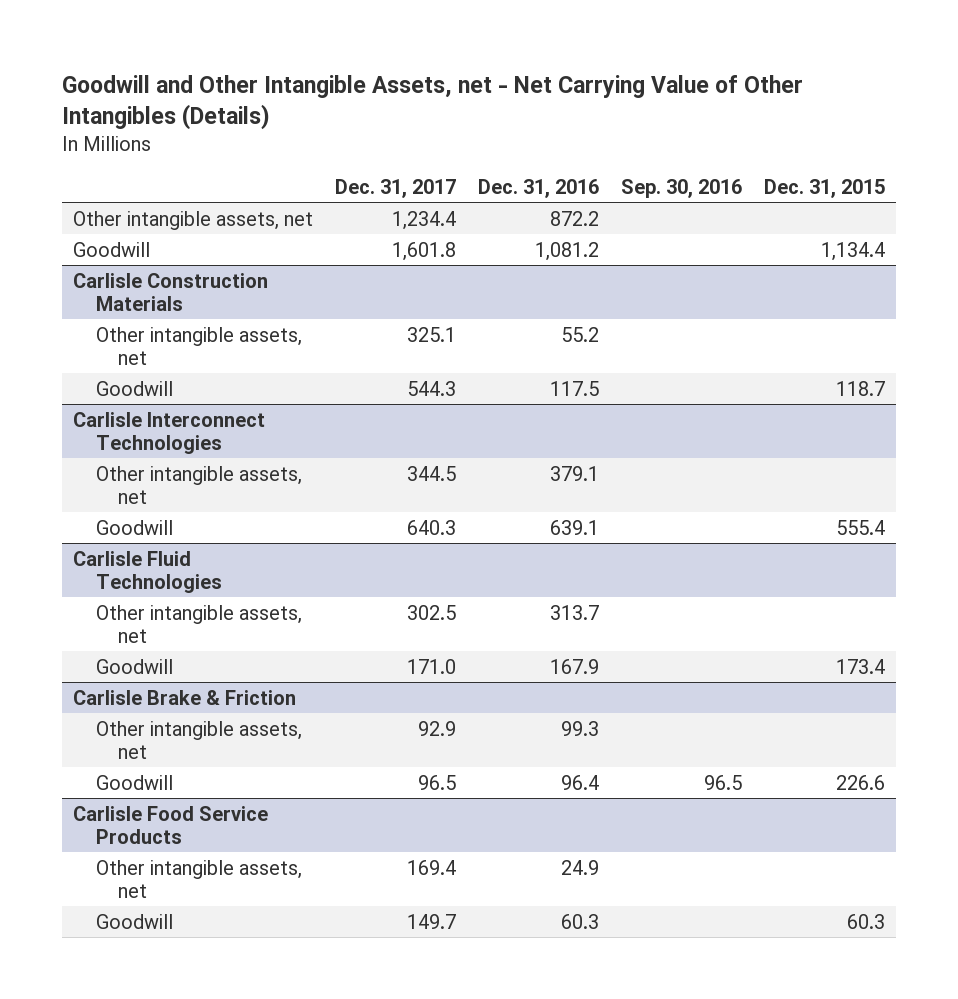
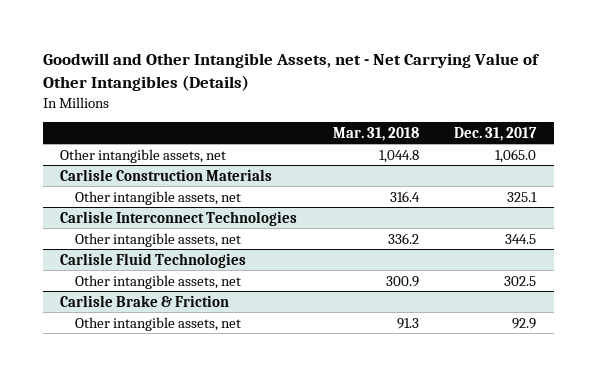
[478,178,600,198] Dec. 31, 2016 -> none
[620,178,742,198] Sep. 30, 2016 -> none
[763,178,885,198] Dec. 31, 2015 -> none
none -> [332,126,419,141] Mar. 31, 2018
[73,241,151,257] Goodwill -> none
[392,210,457,230] 1,234.4 -> [495,148,537,163] 1,065.0
[95,380,173,396] Goodwill -> none
[95,519,173,535] Goodwill -> none
[95,658,173,674] Goodwill -> none
[95,774,173,790] Goodwill -> none
[73,805,269,844] Carlisle Food Service Products -> none
[95,859,302,898] Other intangible assets, net -> none
[95,913,173,929] Goodwill -> none

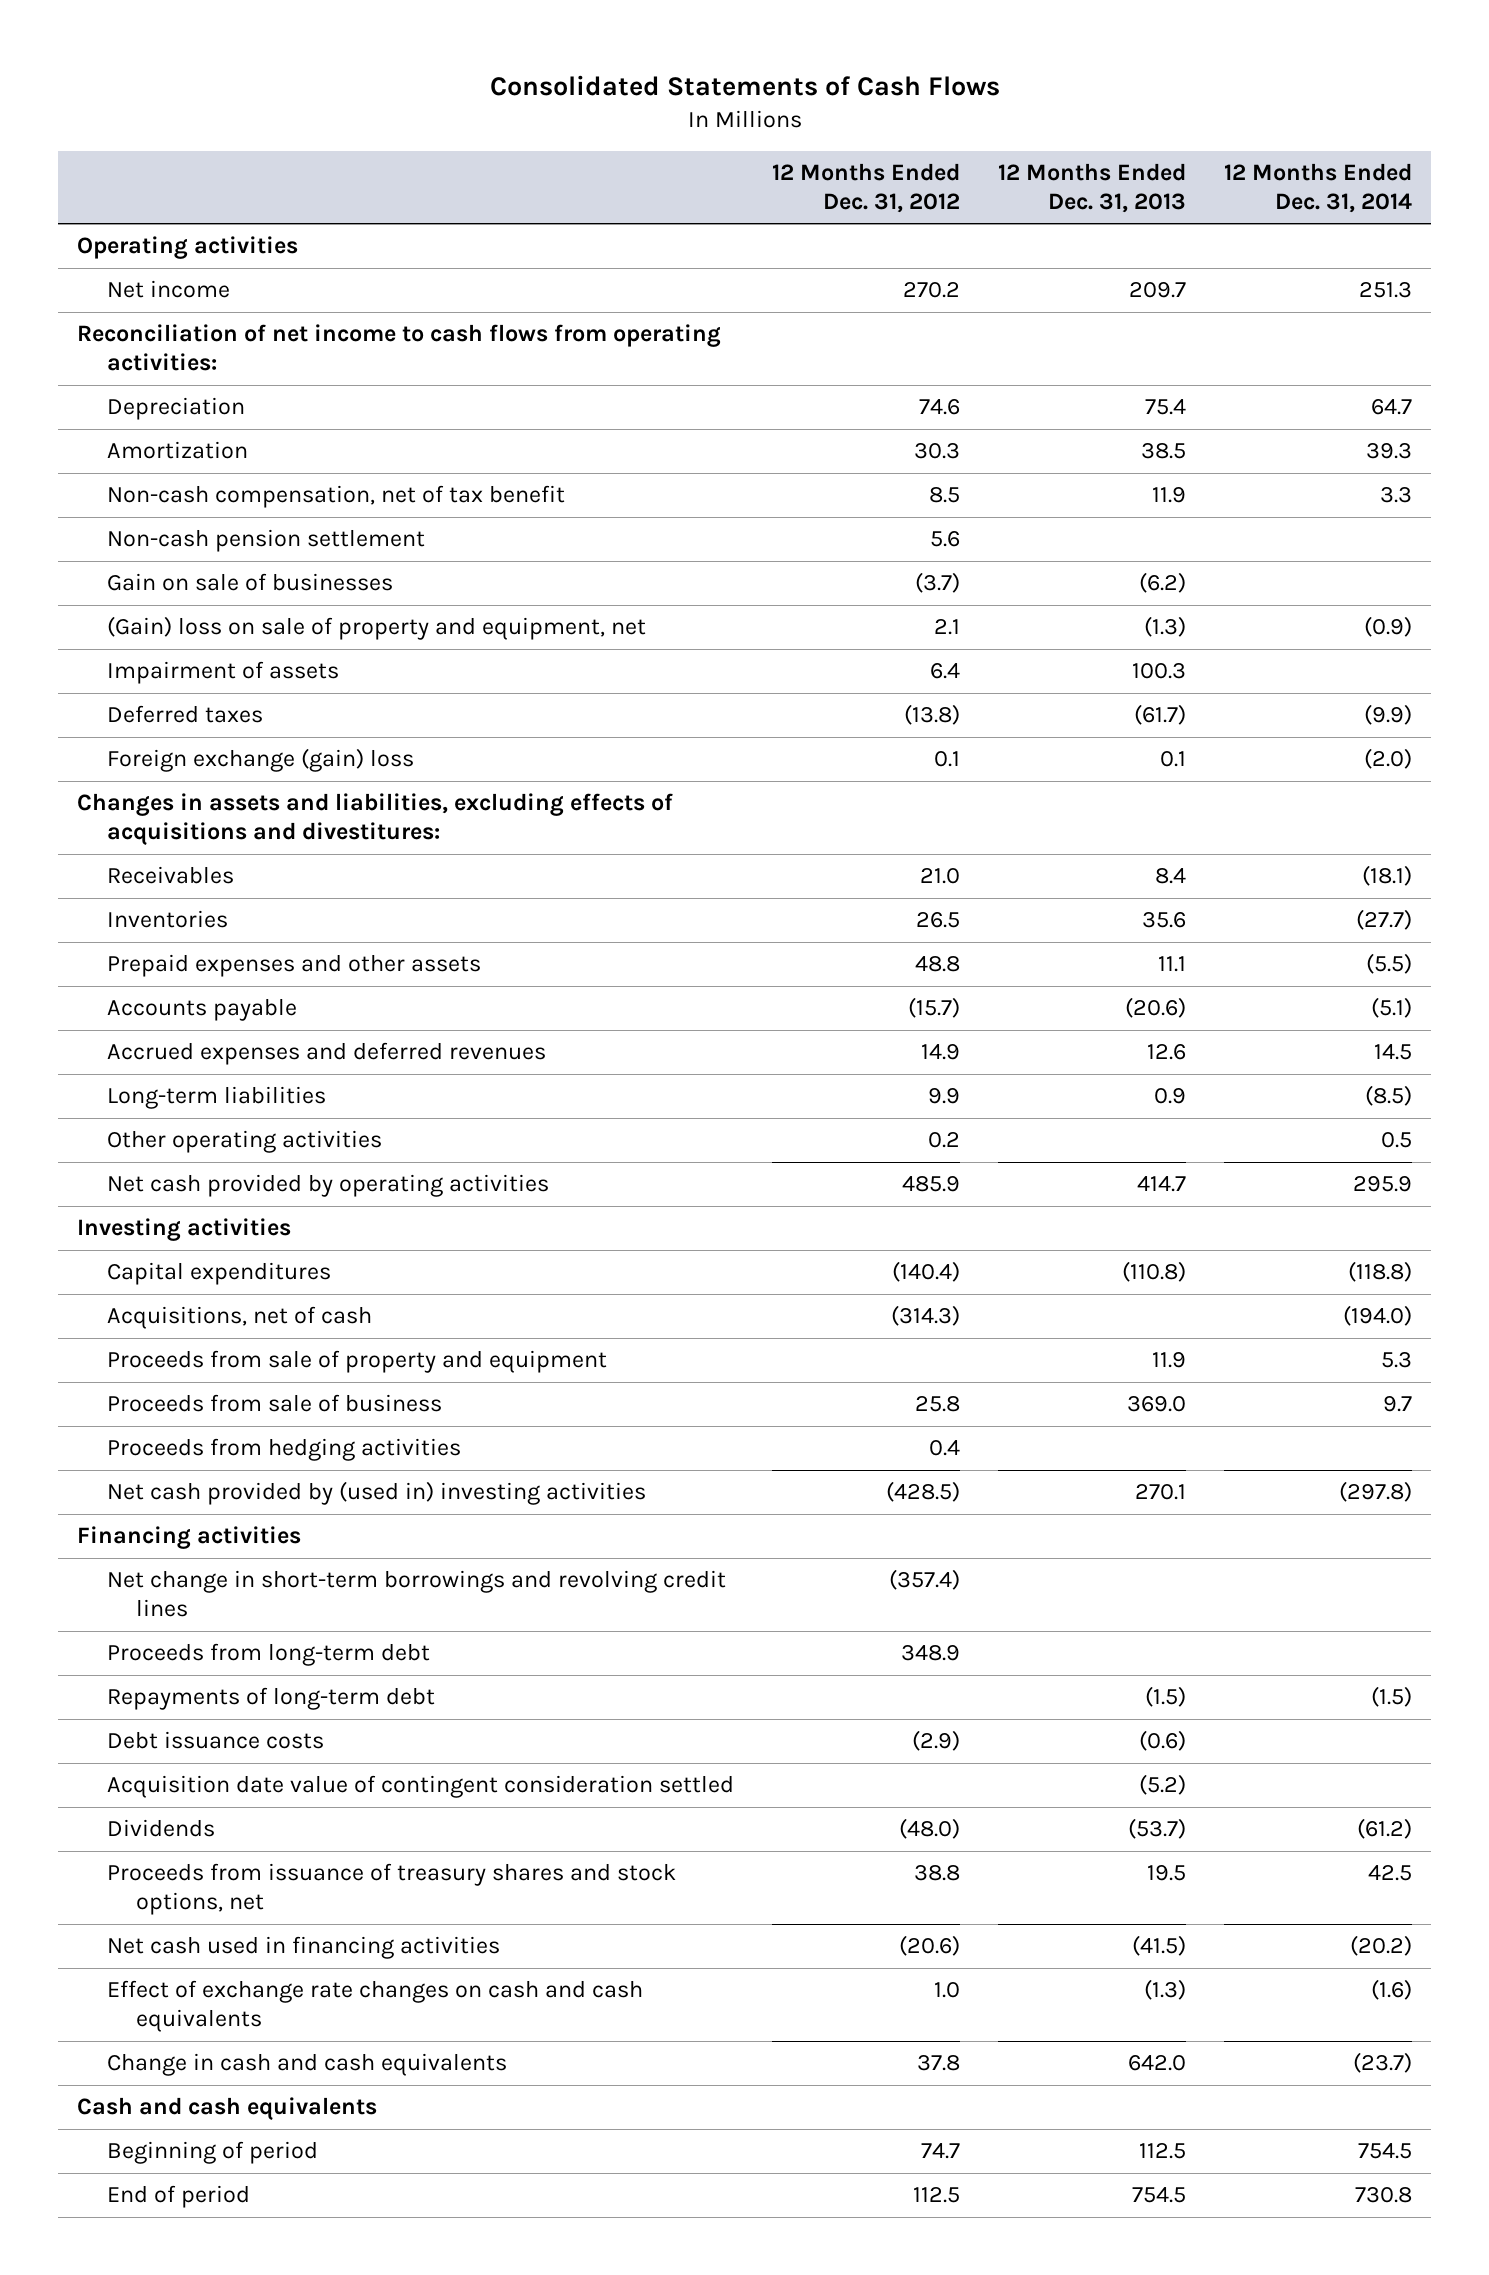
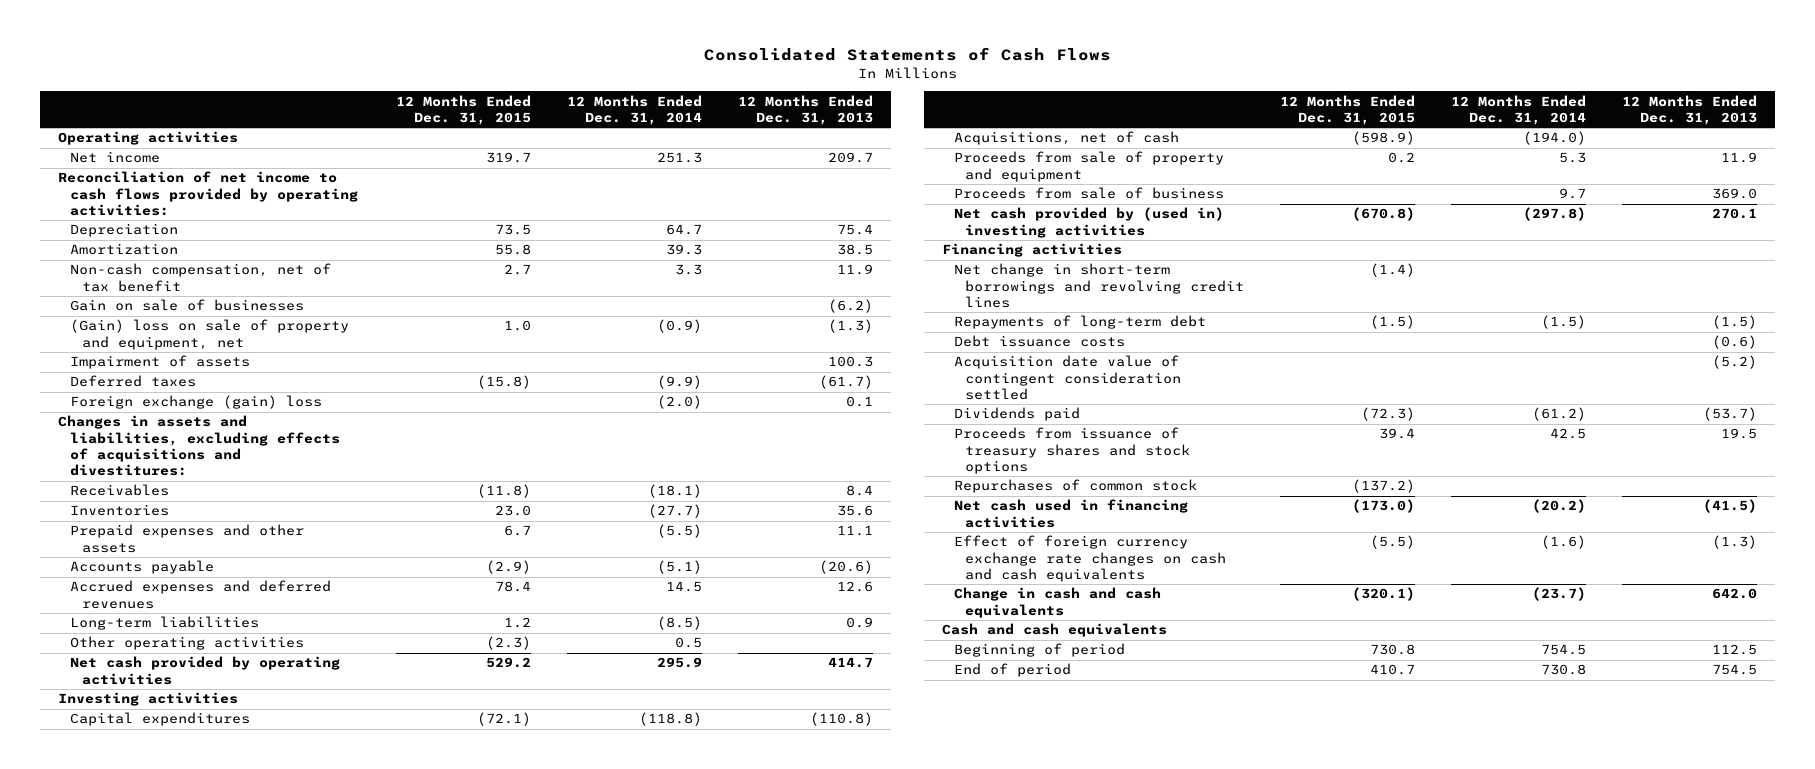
[771,163,960,214] 12 Months Ended Dec. 31, 2012 -> none
none -> [396,94,532,126] 12 Months Ended Dec. 31, 2015
[77,324,722,372] Reconciliation of net income to cash flows from operating activities: -> [57,171,358,217] Reconciliation of net income to cash flows provided by operating activities:
[106,529,425,553] Non-cash pension settlement -> none
[106,1438,461,1462] Proceeds from hedging activities -> none
[106,1643,430,1667] Proceeds from long-term debt -> none
[106,1819,215,1838] Dividends -> [953,407,1080,422] Dividends paid
[106,1863,676,1916] Proceeds from issuance of treasury shares and stock options, net -> [953,427,1191,475] Proceeds from issuance of treasury shares and stock options
none -> [953,479,1197,494] Repurchases of common stock
[106,1980,643,2033] Effect of exchange rate changes on cash and cash equivalents -> [953,535,1227,583] Effect of foreign currency exchange rate changes on cash and cash equivalents

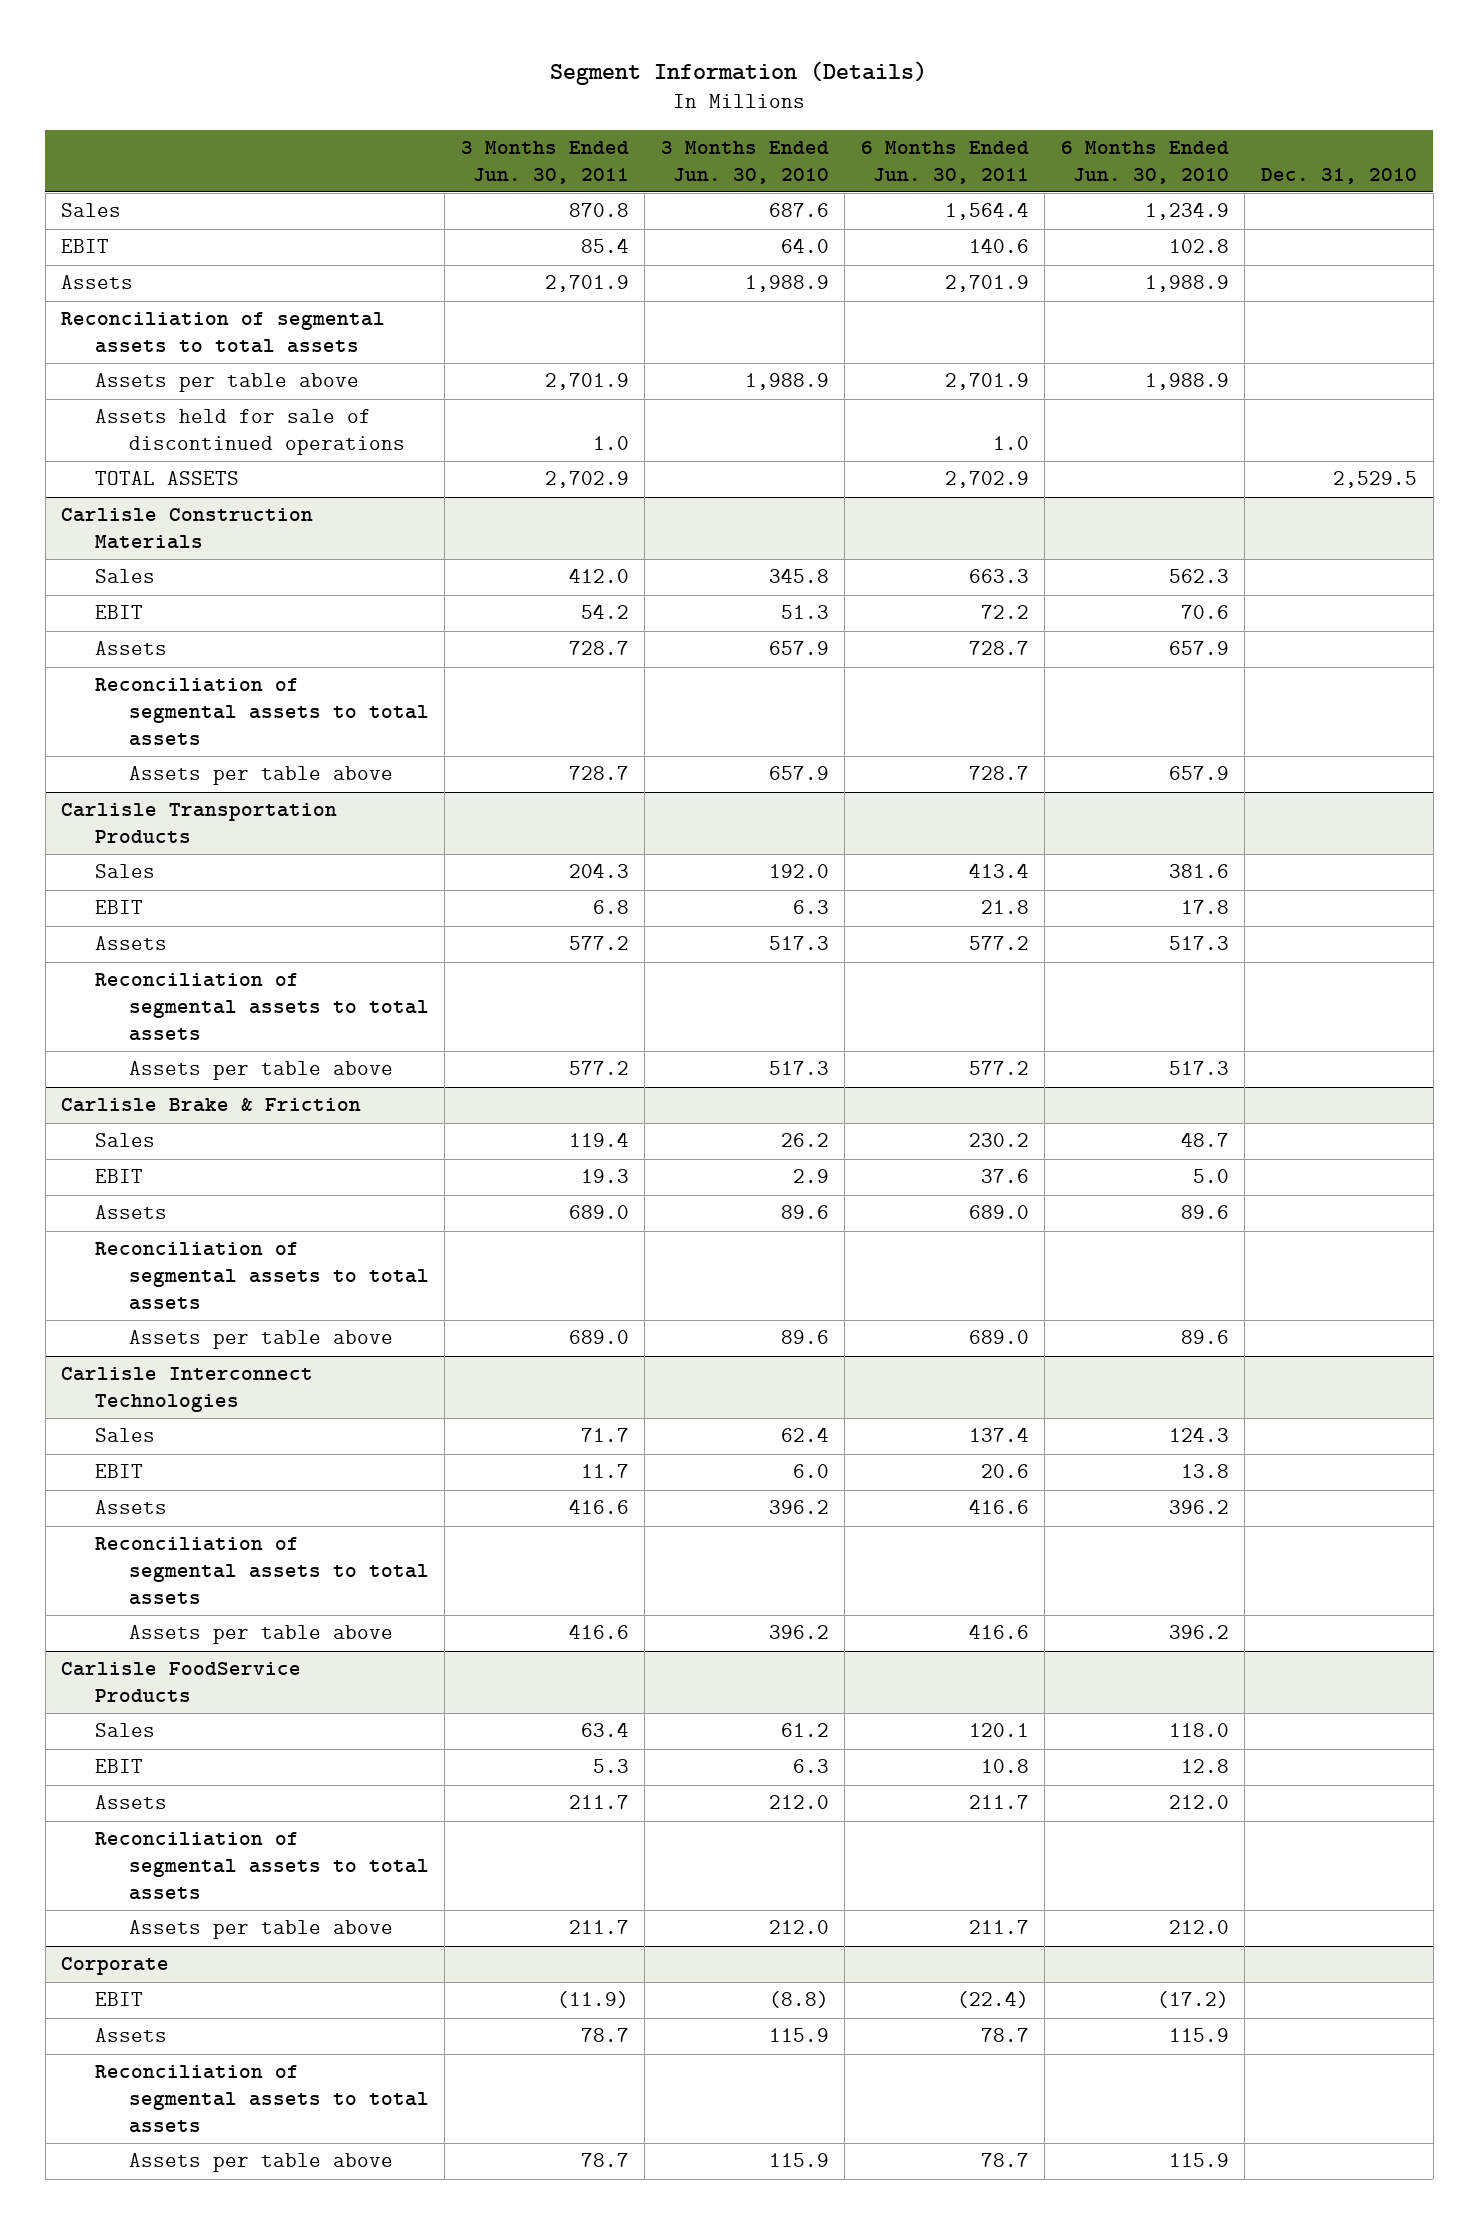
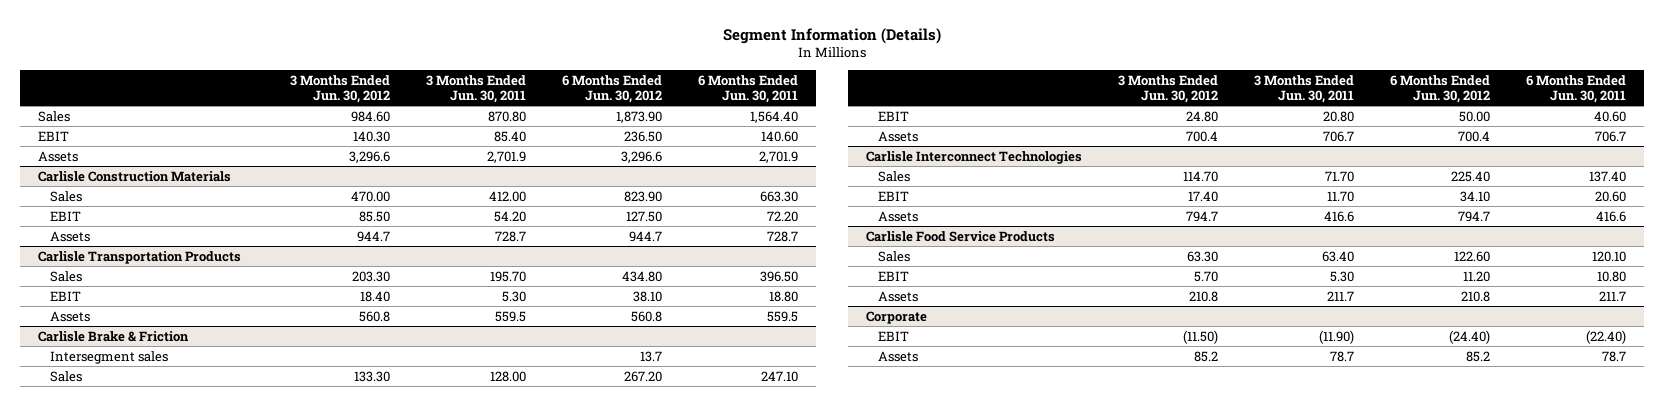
[660,140,829,184] 3 Months Ended Jun. 30, 2010 -> none
[1060,140,1229,184] 6 Months Ended Jun. 30, 2010 -> none
[1260,167,1417,184] Dec. 31, 2010 -> none
none -> [289,74,390,104] 3 Months Ended Jun. 30, 2012
none -> [561,74,662,104] 6 Months Ended Jun. 30, 2012
[568,203,629,218] 870.8 -> [487,110,526,122] 870.80
[944,202,1029,221] 1,564.4 -> [749,110,798,123] 1,564.40
[580,238,629,254] 85.4 -> [493,130,526,142] 85.40
[968,238,1029,254] 140.6 -> [760,130,798,142] 140.60
[61,312,386,354] Reconciliation of segmental assets to total assets -> none
[94,373,359,393] Assets per table above -> none
[94,409,405,456] Assets held for sale of discontinued operations -> none
[94,471,239,486] TOTAL ASSETS -> none
[568,568,629,584] 412.0 -> [488,190,526,202] 412.00
[968,569,1029,584] 663.3 -> [759,190,798,202] 663.30
[580,604,629,620] 54.2 -> [493,210,526,222] 54.20
[980,605,1029,620] 72.2 -> [766,210,798,222] 72.20
[94,678,429,746] Reconciliation of segmental assets to total assets -> none
[128,766,393,786] Assets per table above -> none
[94,973,429,1041] Reconciliation of segmental assets to total assets -> none
[128,1061,393,1081] Assets per table above -> none
[568,863,629,879] 204.3 -> [489,270,526,282] 195.70
[968,863,1029,879] 413.4 -> [759,270,798,282] 396.50
[592,900,629,915] 6.8 -> [501,290,526,302] 5.30
[980,900,1029,915] 21.8 -> [768,290,798,302] 18.80
[568,936,629,951] 577.2 -> [494,310,526,322] 559.5
[968,936,1029,951] 577.2 -> [766,310,798,322] 559.5
[94,1242,429,1310] Reconciliation of segmental assets to total assets -> none
[128,1330,393,1350] Assets per table above -> none
none -> [49,350,168,364] Intersegment sales
[568,1132,629,1148] 119.4 -> [489,370,526,382] 128.00
[968,1133,1029,1148] 230.2 -> [760,370,798,382] 247.10
[580,1169,629,1184] 19.3 -> [1323,110,1355,122] 20.80
[980,1169,1029,1184] 37.6 -> [1594,110,1627,122] 40.60
[568,1205,629,1220] 689.0 -> [1323,130,1355,142] 706.7
[968,1205,1029,1220] 689.0 -> [1595,130,1627,142] 706.7
[580,1428,629,1443] 71.7 -> [1325,170,1355,182] 71.70
[968,1427,1029,1443] 137.4 -> [1589,170,1627,182] 137.40
[580,1464,629,1479] 11.7 -> [1327,190,1355,202] 11.70
[980,1464,1029,1479] 20.6 -> [1595,190,1627,202] 20.60
[94,1537,429,1605] Reconciliation of segmental assets to total assets -> none
[128,1625,393,1645] Assets per table above -> none
[61,1662,302,1703] Carlisle FoodService Products -> none
none -> [866,230,1056,242] Carlisle Food Service Products
[580,1722,629,1738] 63.4 -> [1322,250,1355,262] 63.40
[968,1723,1029,1738] 120.1 -> [1592,250,1627,262] 120.10
[592,1759,629,1774] 5.3 -> [1330,270,1355,282] 5.30
[980,1759,1029,1774] 10.8 -> [1597,270,1627,282] 10.80
[94,1832,429,1900] Reconciliation of segmental assets to total assets -> none
[128,1920,393,1940] Assets per table above -> none
[556,1991,629,2009] (11.9) -> [1319,329,1355,344] (11.90)
[956,1991,1029,2009] (22.4) -> [1586,329,1627,344] (22.40)
[94,2065,429,2133] Reconciliation of segmental assets to total assets -> none
[128,2153,393,2173] Assets per table above -> none

